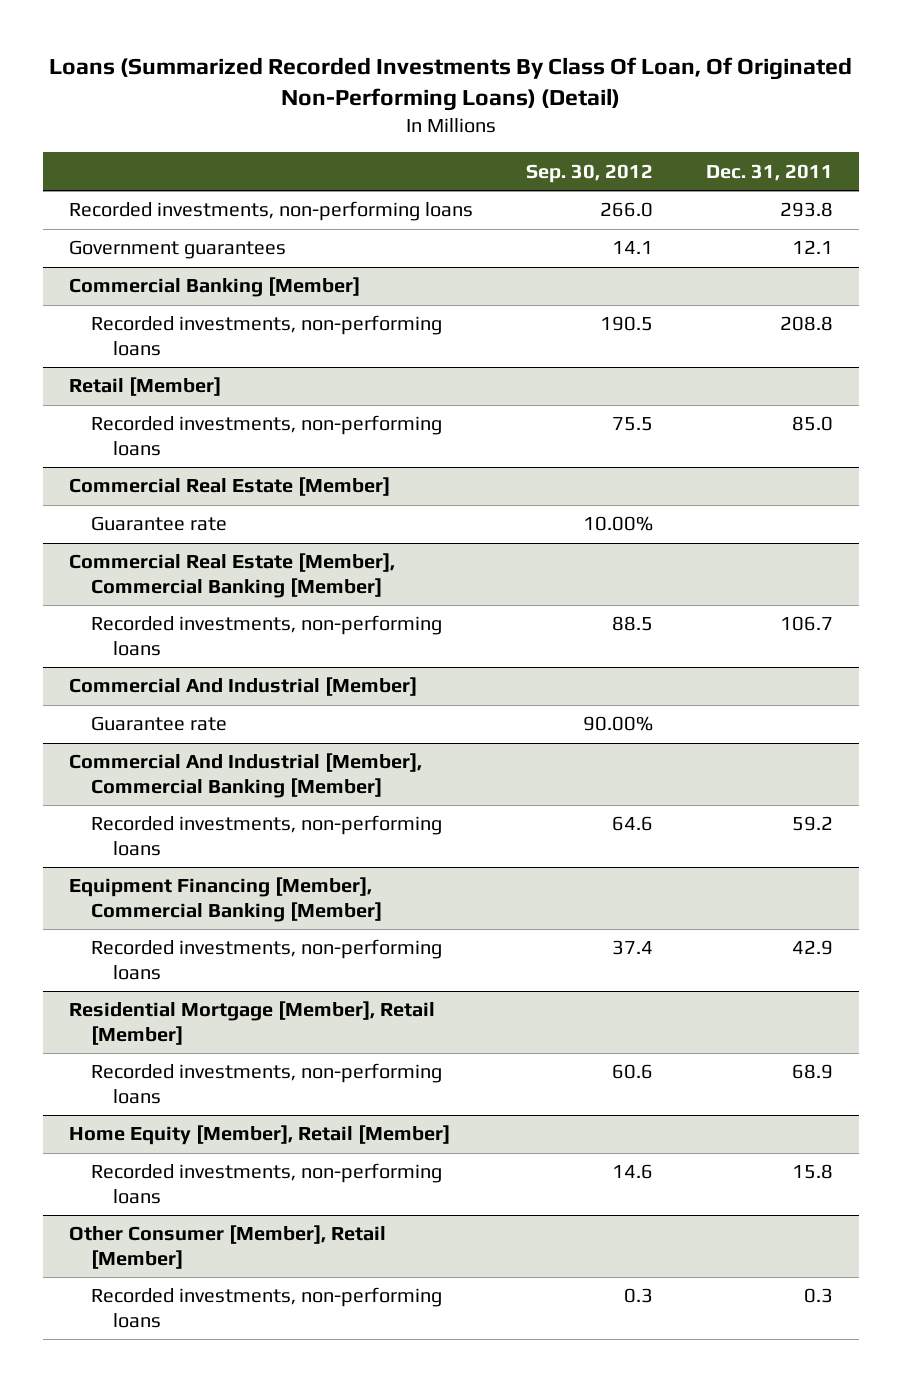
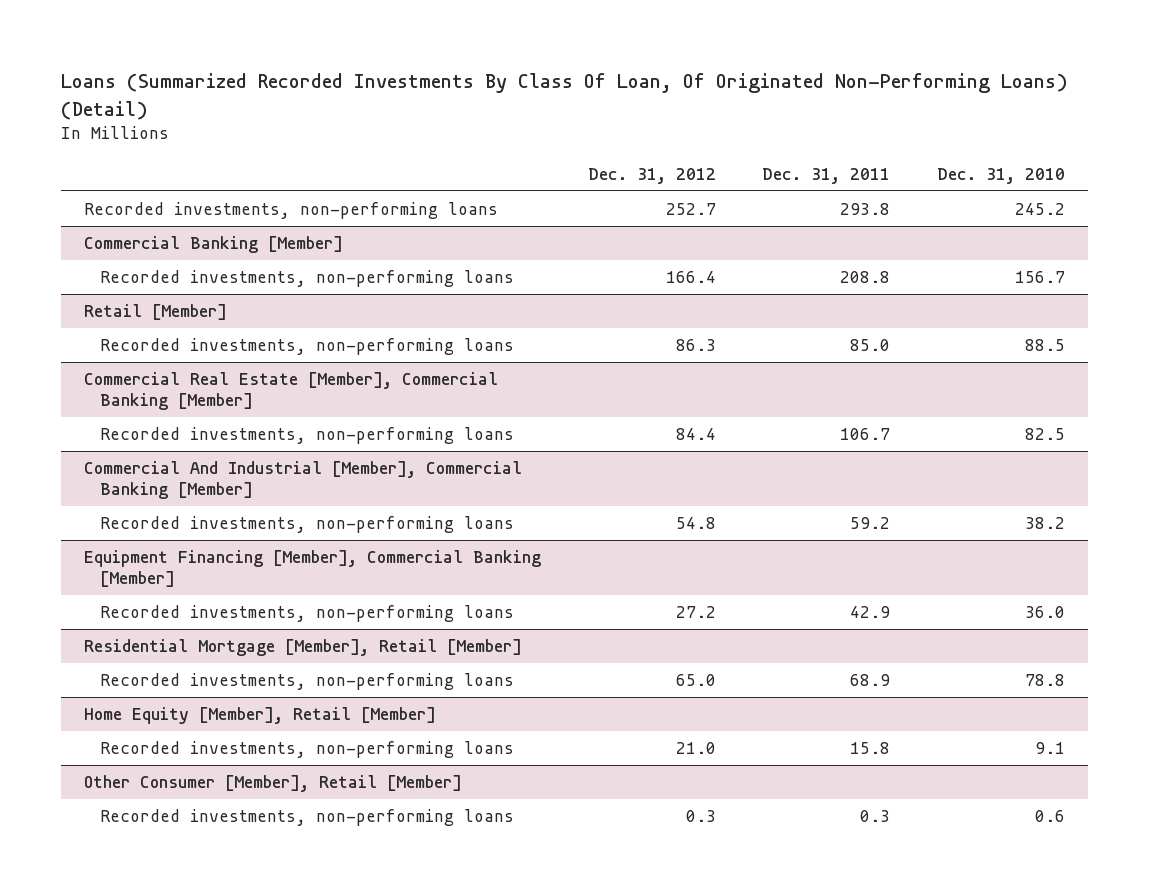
[526,163,654,183] Sep. 30, 2012 -> none
none -> [587,167,716,184] Dec. 31, 2012
none -> [936,167,1065,184] Dec. 31, 2010
[69,240,287,260] Government guarantees -> none
[69,477,391,497] Commercial Real Estate [Member] -> none
[91,516,228,532] Guarantee rate -> none
[69,677,418,697] Commercial And Industrial [Member] -> none
[91,716,228,732] Guarantee rate -> none

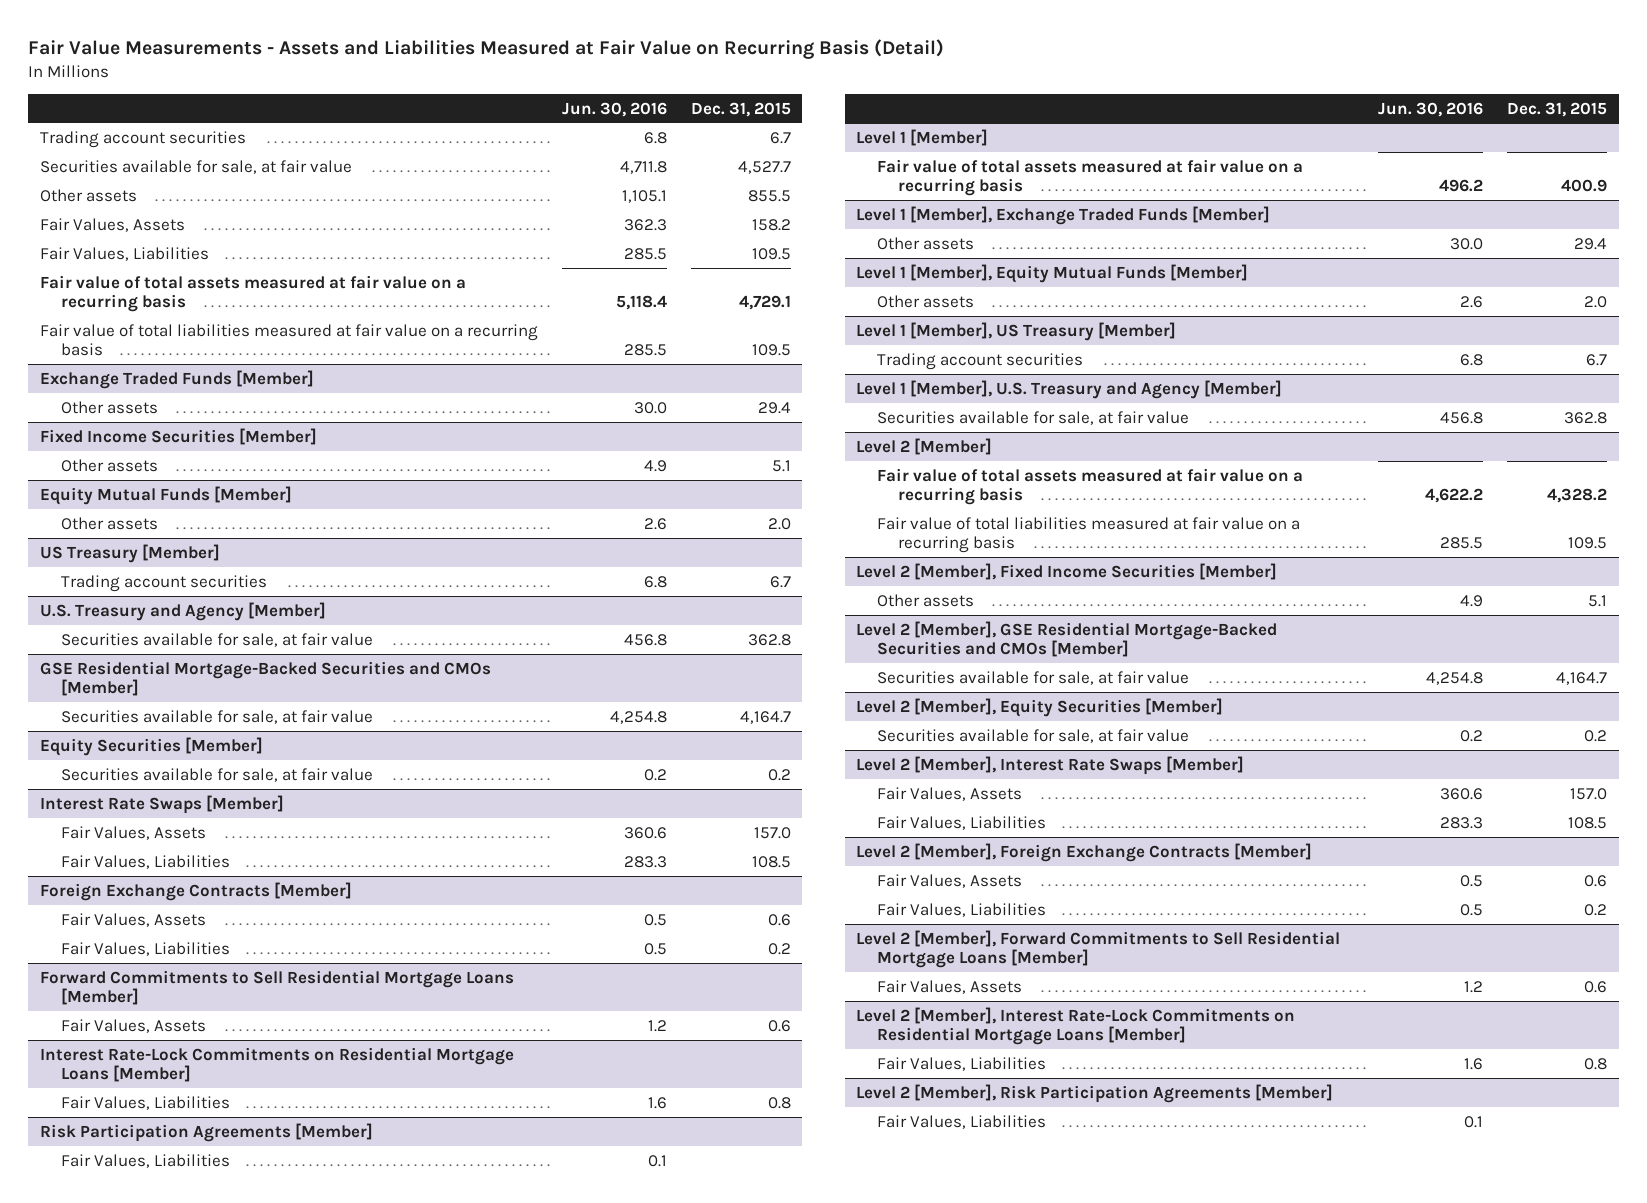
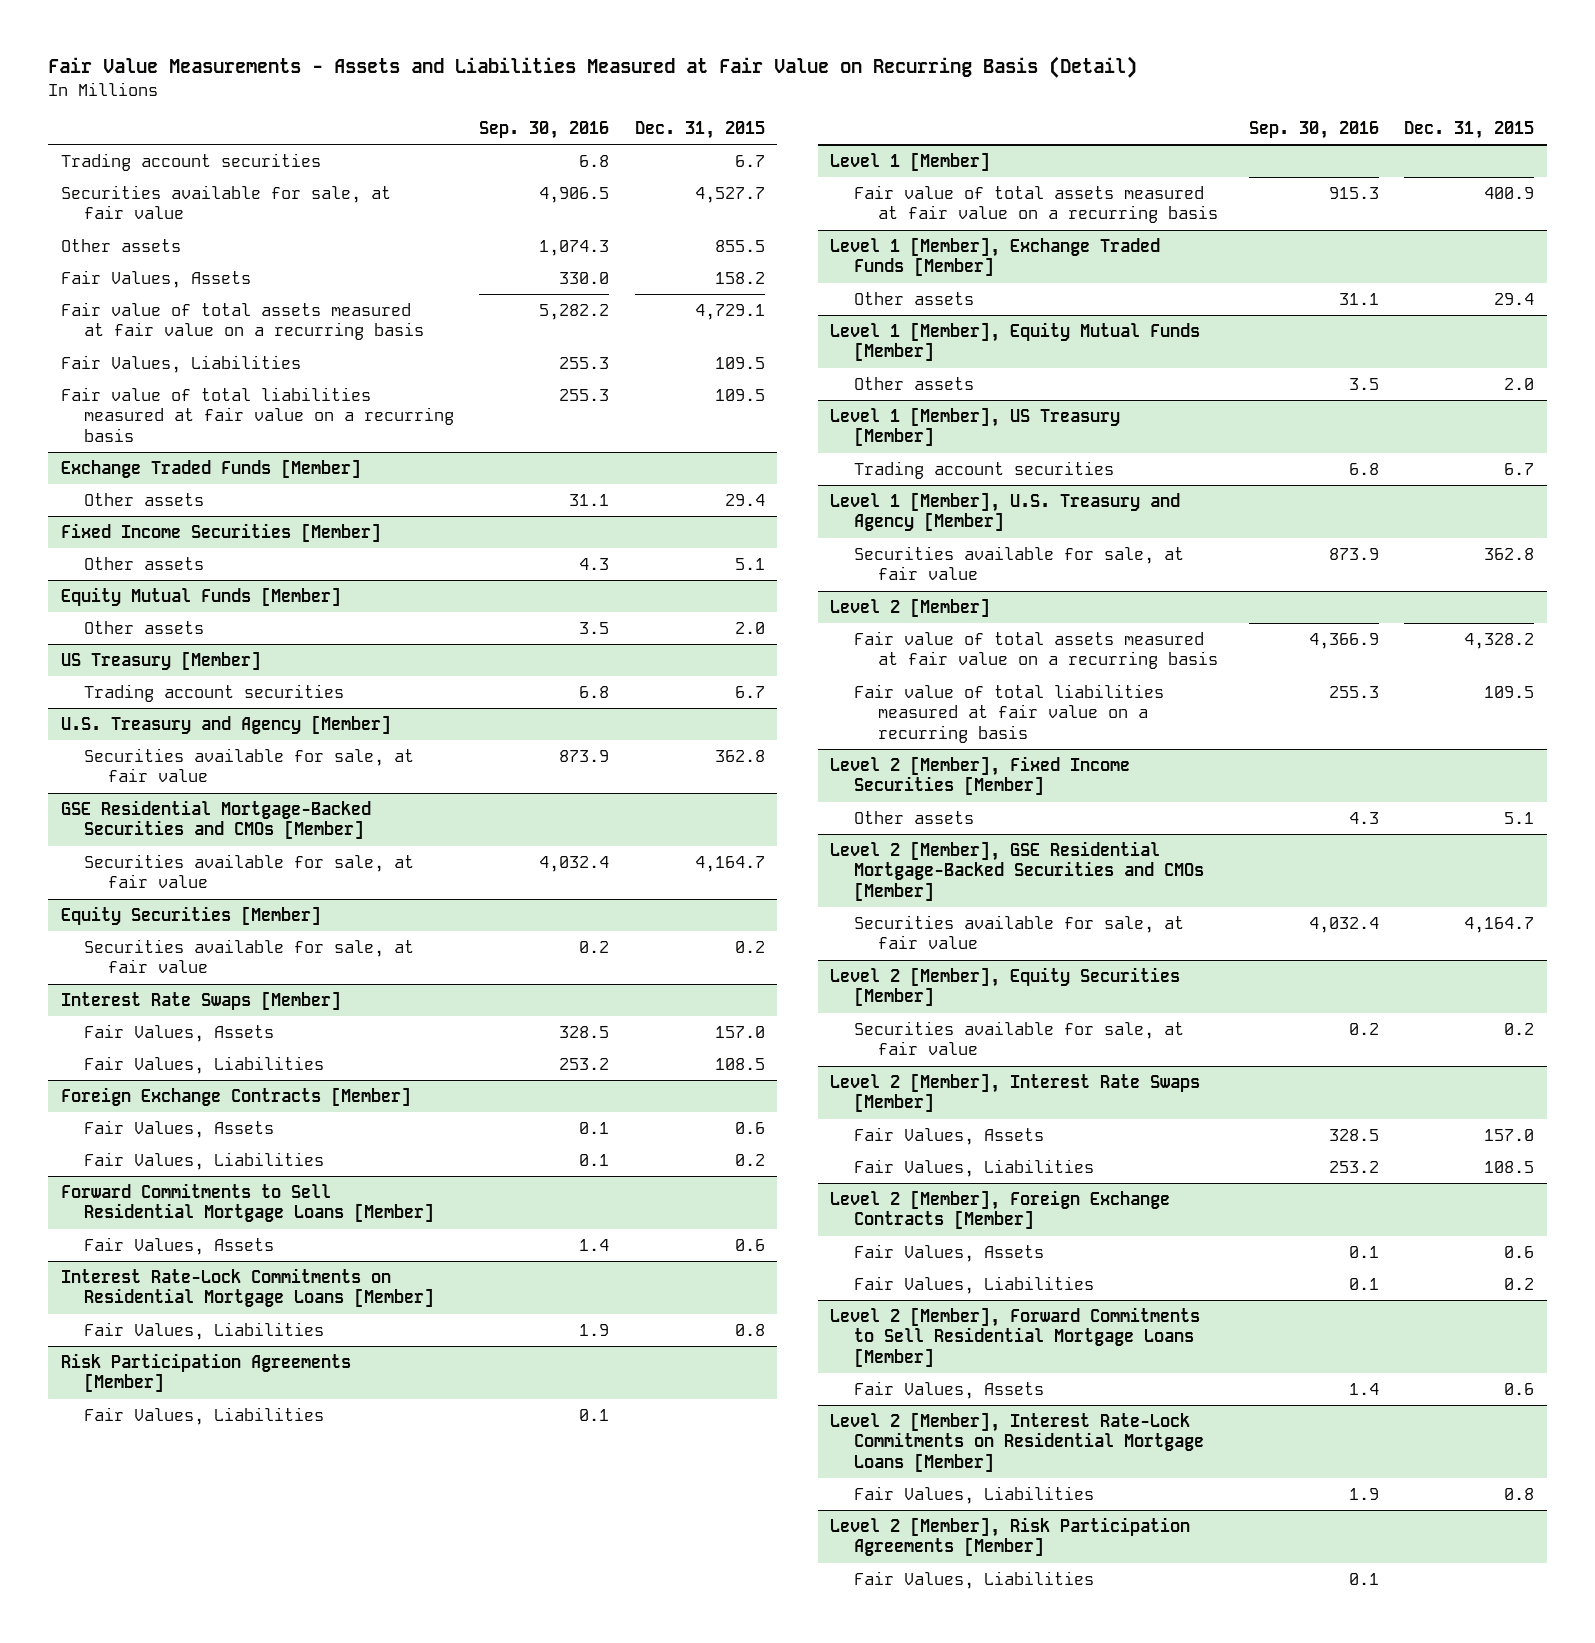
[561,101,667,117] Jun. 30, 2016 -> none
none -> [479,120,610,139] Sep. 30, 2016
[40,246,210,261] Fair Values, Liabilities -> [60,354,301,373] Fair Values, Liabilities

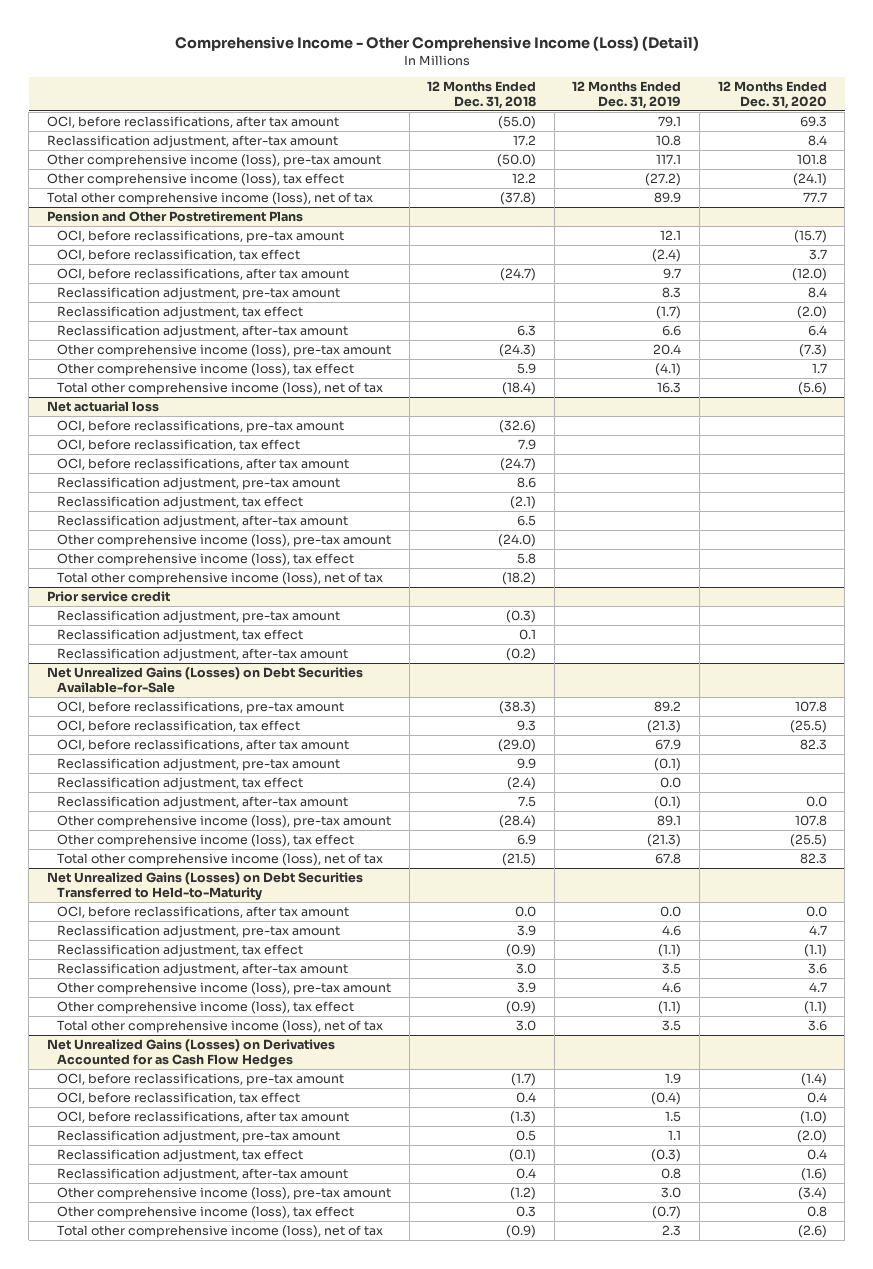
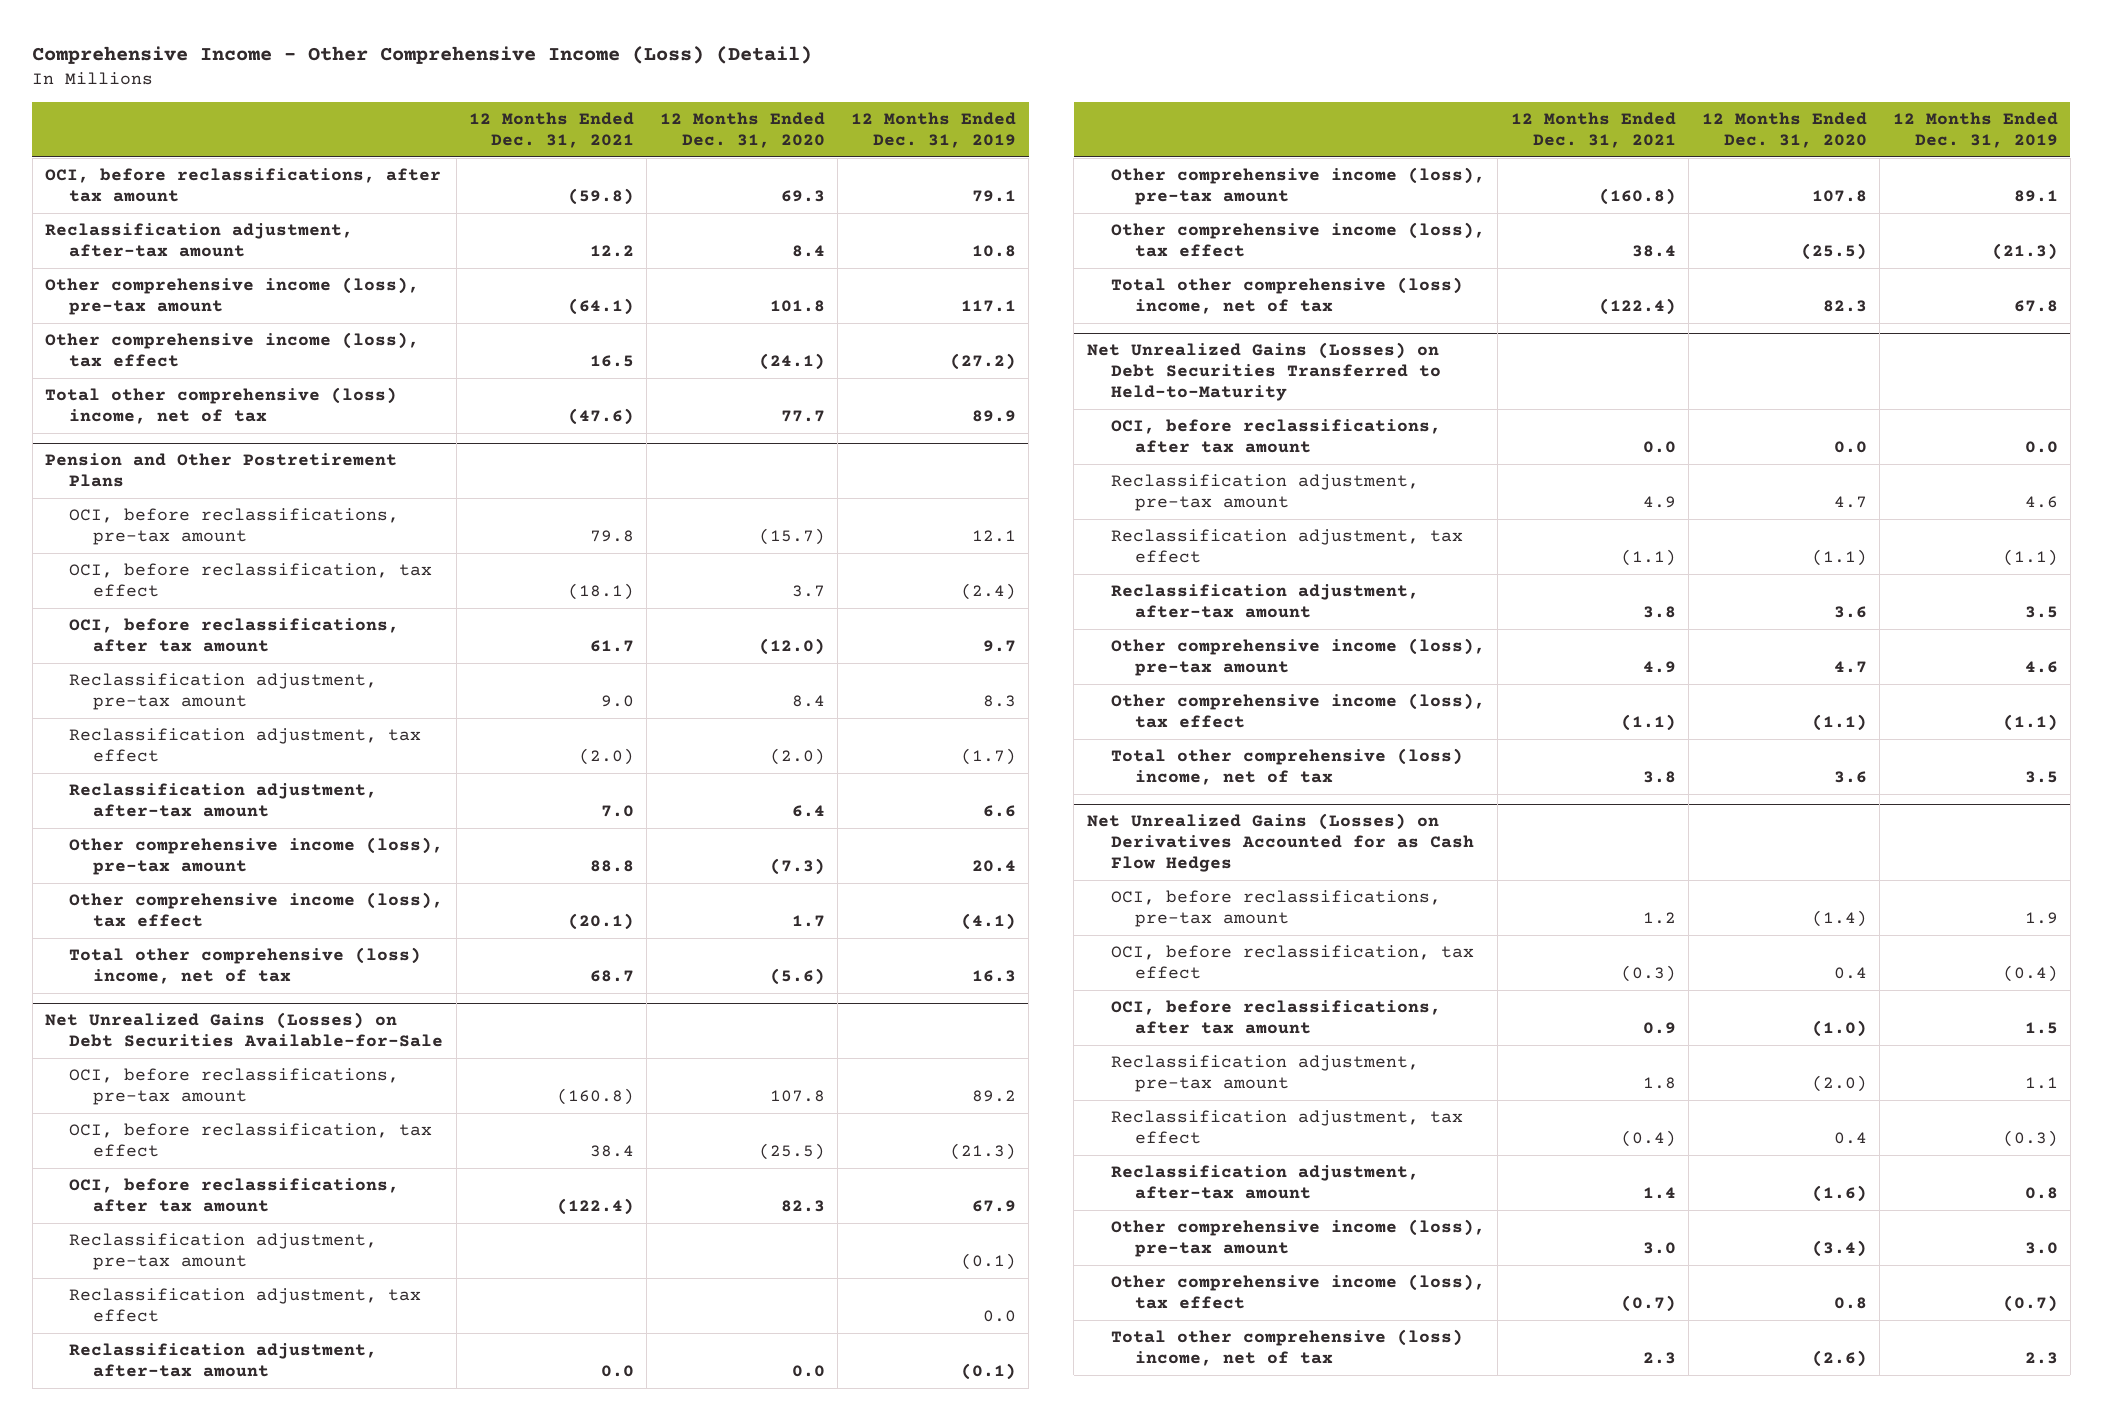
[427,80,537,110] 12 Months Ended Dec. 31, 2018 -> none
none -> [469,112,635,148] 12 Months Ended Dec. 31, 2021
[46,191,373,205] Total other comprehensive income (loss), net of tax -> [45,387,398,424] Total other comprehensive (loss) income, net of tax
[46,400,159,412] Net actuarial loss -> none
[57,419,345,433] OCI, before reclassifications, pre-tax amount -> none
[57,438,301,451] OCI, before reclassification, tax effect -> none
[57,457,350,470] OCI, before reclassifications, after tax amount -> none
[57,476,341,490] Reclassification adjustment, pre-tax amount -> none
[57,495,304,509] Reclassification adjustment, tax effect -> none
[57,514,349,528] Reclassification adjustment, after-tax amount -> none
[57,533,392,547] Other comprehensive income (loss), pre-tax amount -> none
[57,552,355,566] Other comprehensive income (loss), tax effect -> none
[57,571,384,585] Total other comprehensive income (loss), net of tax -> none
[46,590,170,602] Prior service credit -> none
[57,609,341,623] Reclassification adjustment, pre-tax amount -> none
[57,628,304,642] Reclassification adjustment, tax effect -> none
[57,647,349,661] Reclassification adjustment, after-tax amount -> none
[57,381,384,395] Total other comprehensive income (loss), net of tax -> [69,947,422,984] Total other comprehensive (loss) income, net of tax
[57,852,384,866] Total other comprehensive income (loss), net of tax -> [1110,277,1463,314] Total other comprehensive (loss) income, net of tax
[57,1019,384,1033] Total other comprehensive income (loss), net of tax -> [1110,748,1463,785] Total other comprehensive (loss) income, net of tax
[57,1224,384,1238] Total other comprehensive income (loss), net of tax -> [1110,1329,1463,1366] Total other comprehensive (loss) income, net of tax

